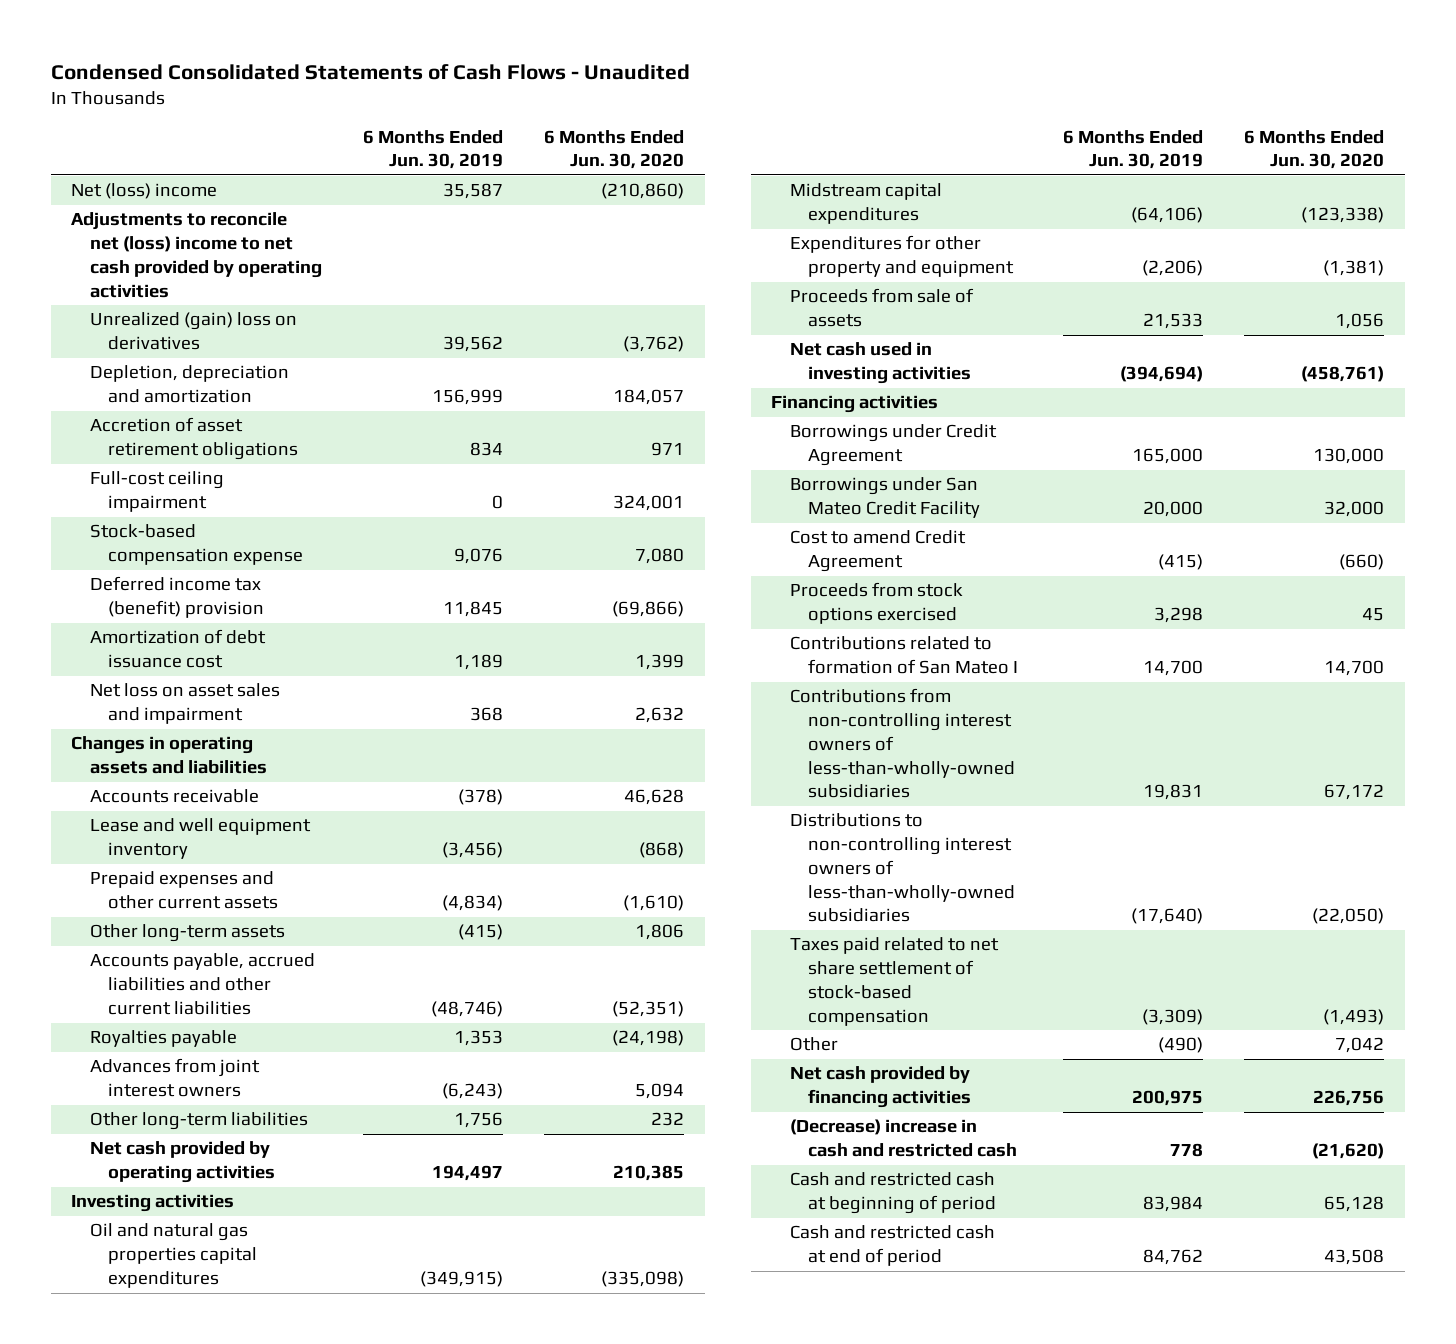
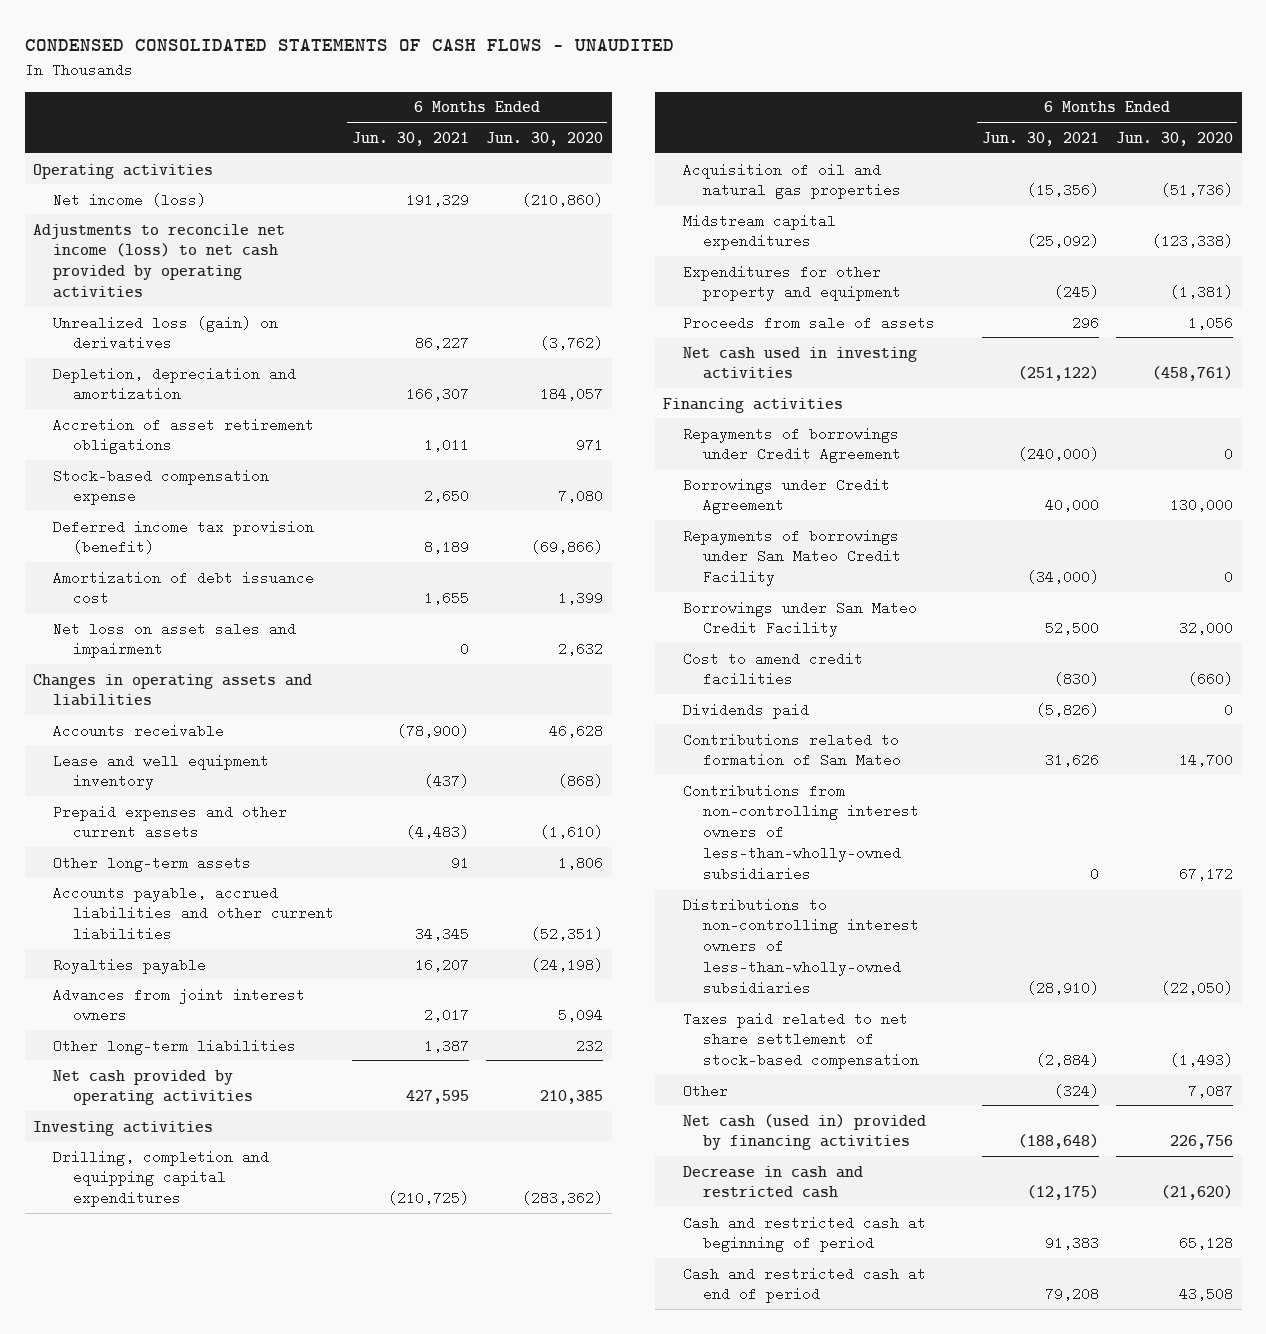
[50,64,690,81] Condensed Consolidated Statements of Cash Flows - Unaudited -> [24,39,674,52] CONDENSED CONSOLIDATED STATEMENTS OF CASH FLOWS - UNAUDITED
[363,129,504,170] 6 Months Ended Jun. 30, 2019 -> none
none -> [351,131,469,146] Jun. 30, 2021
none -> [33,163,214,179] Operating activities
[71,183,218,200] Net (loss) income -> [53,192,207,207] Net income (loss)
[71,212,322,298] Adjustments to reconcile net (loss) income to net cash provided by operating activities -> [33,223,286,299] Adjustments to reconcile net income (loss) to net cash provided by operating activities
[89,312,297,351] Unrealized (gain) loss on derivatives -> [53,315,279,351] Unrealized loss (gain) on derivatives
[89,471,224,513] Full-cost ceiling impairment -> none
[89,576,264,619] Deferred income tax (benefit) provision -> [53,519,315,555] Deferred income tax provision (benefit)
[89,1223,257,1288] Oil and natural gas properties capital expenditures -> [53,1149,270,1208] Drilling, completion and equipping capital expenditures
[601,1270,685,1287] (335,098) -> [522,1191,604,1206] (283,362)
none -> [683,162,902,200] Acquisition of oil and natural gas properties
none -> [683,426,902,464] Repayments of borrowings under Credit Agreement
none -> [683,528,902,587] Repayments of borrowings under San Mateo Credit Facility
[789,582,963,625] Proceeds from stock options exercised -> none
[789,530,966,573] Cost to amend Credit Agreement -> [683,651,864,687] Cost to amend credit facilities
none -> [683,702,810,719] Dividends paid
[789,636,1018,675] Contributions related to formation of San Mateo I -> [683,732,902,768] Contributions related to formation of San Mateo
[1335,1037,1385,1054] 7,042 -> [1188,1083,1234,1098] 7,087
[789,1066,971,1109] Net cash provided by financing activities -> [683,1113,927,1151] Net cash (used in) provided by financing activities
[789,1119,1017,1158] (Decrease) increase in cash and restricted cash -> [683,1165,864,1199] Decrease in cash and restricted cash

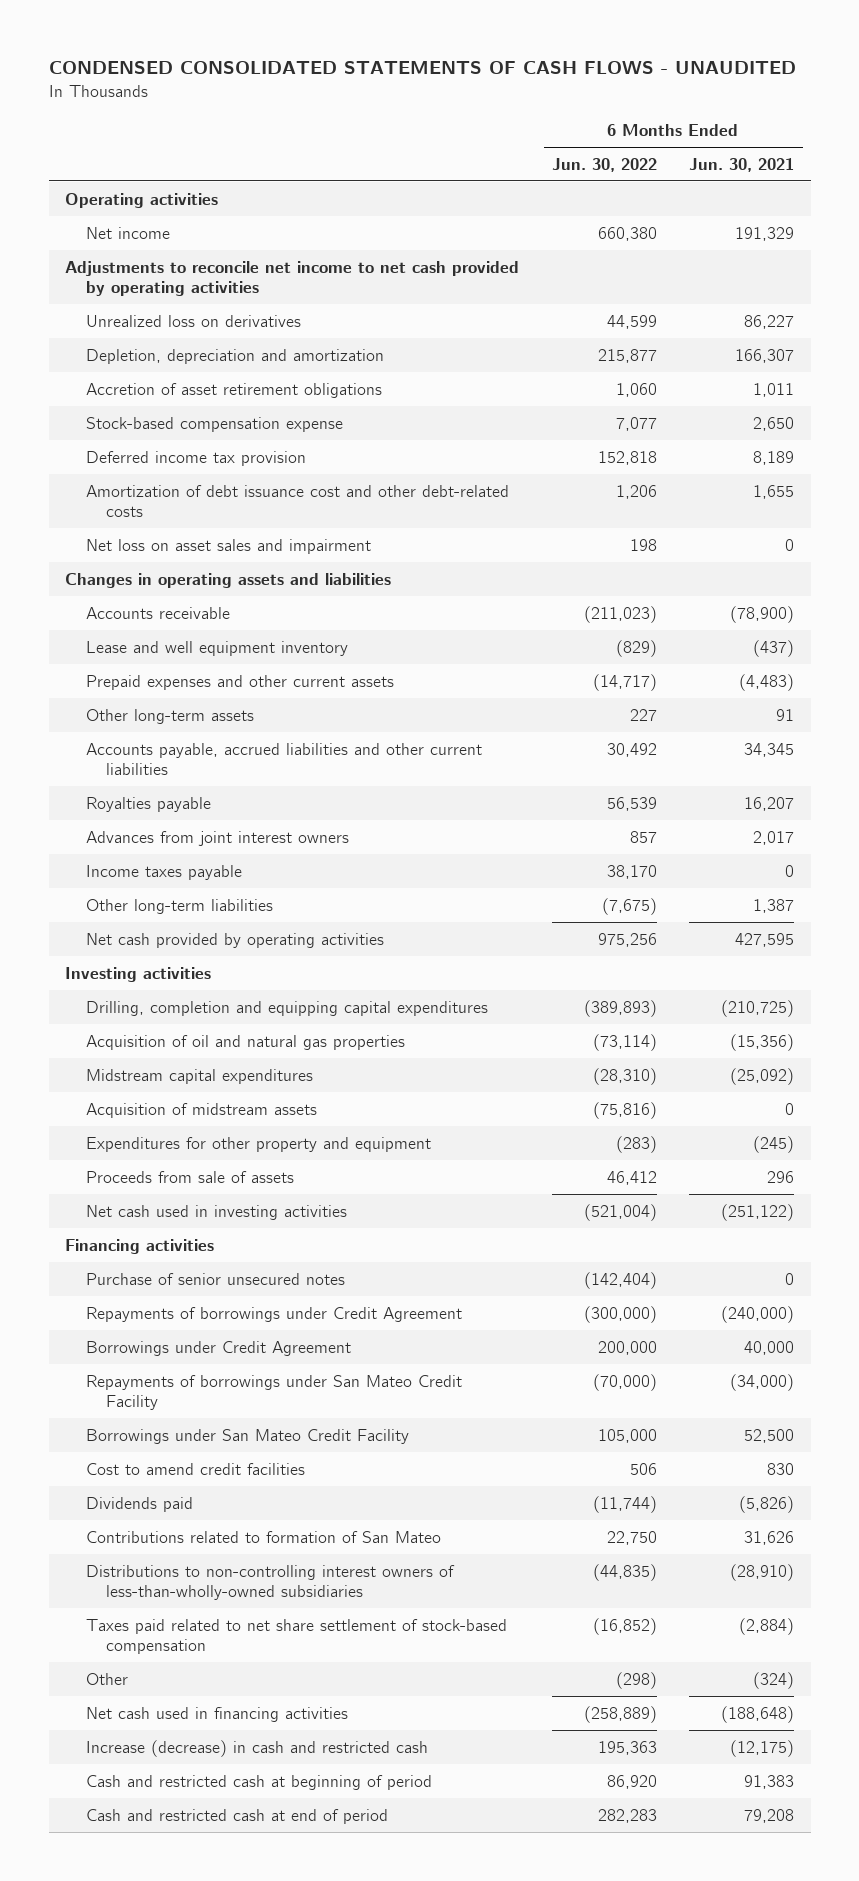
[486,131,604,146] Jun. 30, 2020 -> none
none -> [551,157,657,172] Jun. 30, 2022
[53,192,207,207] Net income (loss) -> [85,226,170,239] Net income
[33,223,286,299] Adjustments to reconcile net income (loss) to net cash provided by operating activities -> [65,260,520,296] Adjustments to reconcile net income to net cash provided by operating activities
[53,315,279,351] Unrealized loss (gain) on derivatives -> [85,314,301,327] Unrealized loss on derivatives
[53,519,315,555] Deferred income tax provision (benefit) -> [85,450,306,466] Deferred income tax provision
[53,570,315,606] Amortization of debt issuance cost -> [85,484,509,517] Amortization of debt issuance cost and other debt-related costs
none -> [85,864,242,880] Income taxes payable
none -> [85,1102,317,1118] Acquisition of midstream assets
none -> [85,1272,345,1285] Purchase of senior unsecured notes
[1053,672,1099,687] (830) -> [767,1462,795,1475] 830
[683,783,920,881] Contributions from non-controlling interest owners of less-than-wholly-owned subsidiaries -> none
[683,1113,927,1151] Net cash (used in) provided by financing activities -> [85,1706,348,1722] Net cash used in financing activities
[683,1165,864,1199] Decrease in cash and restricted cash -> [85,1739,428,1757] Increase (decrease) in cash and restricted cash

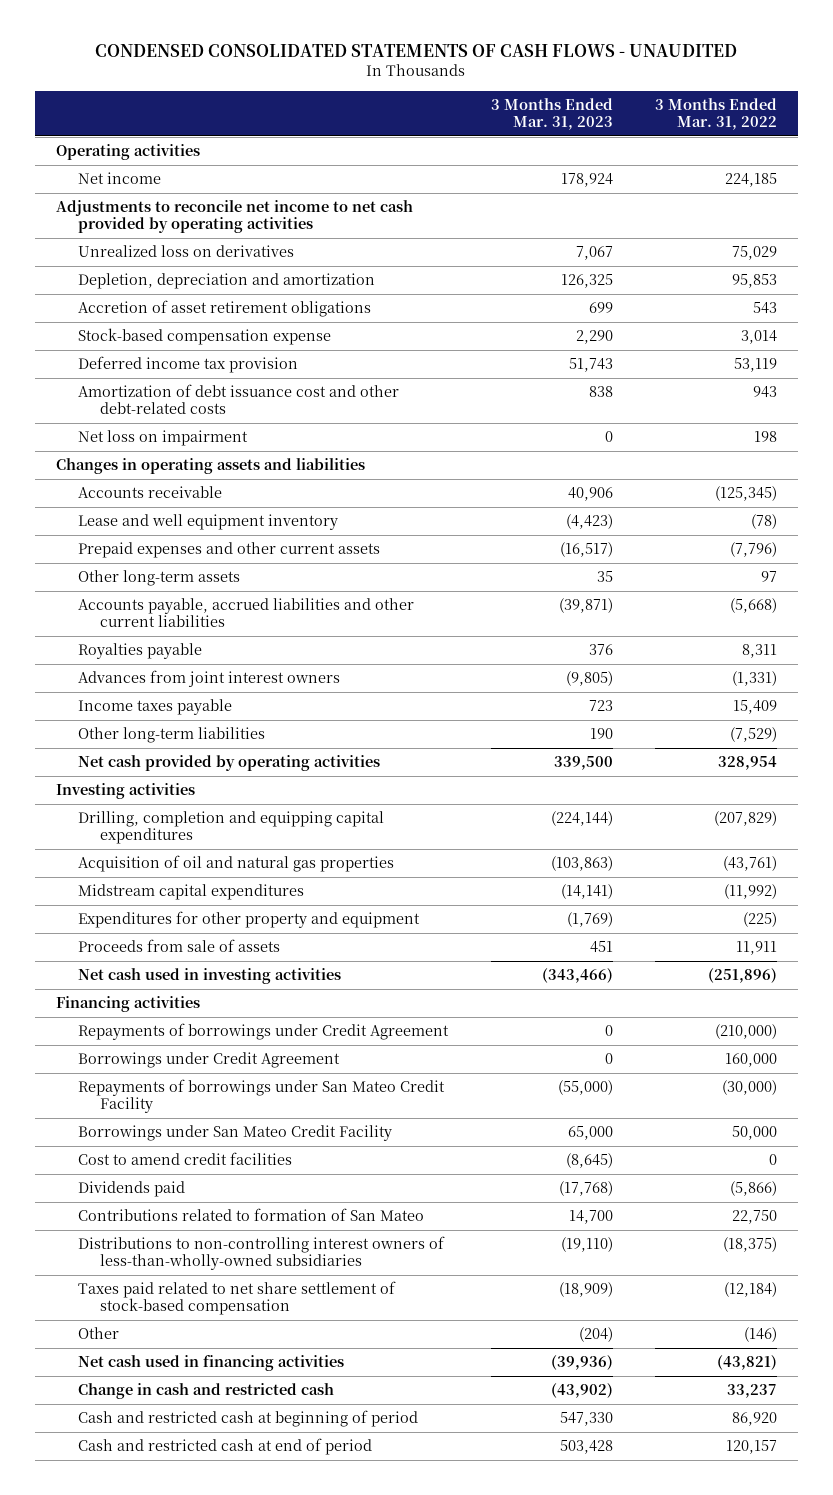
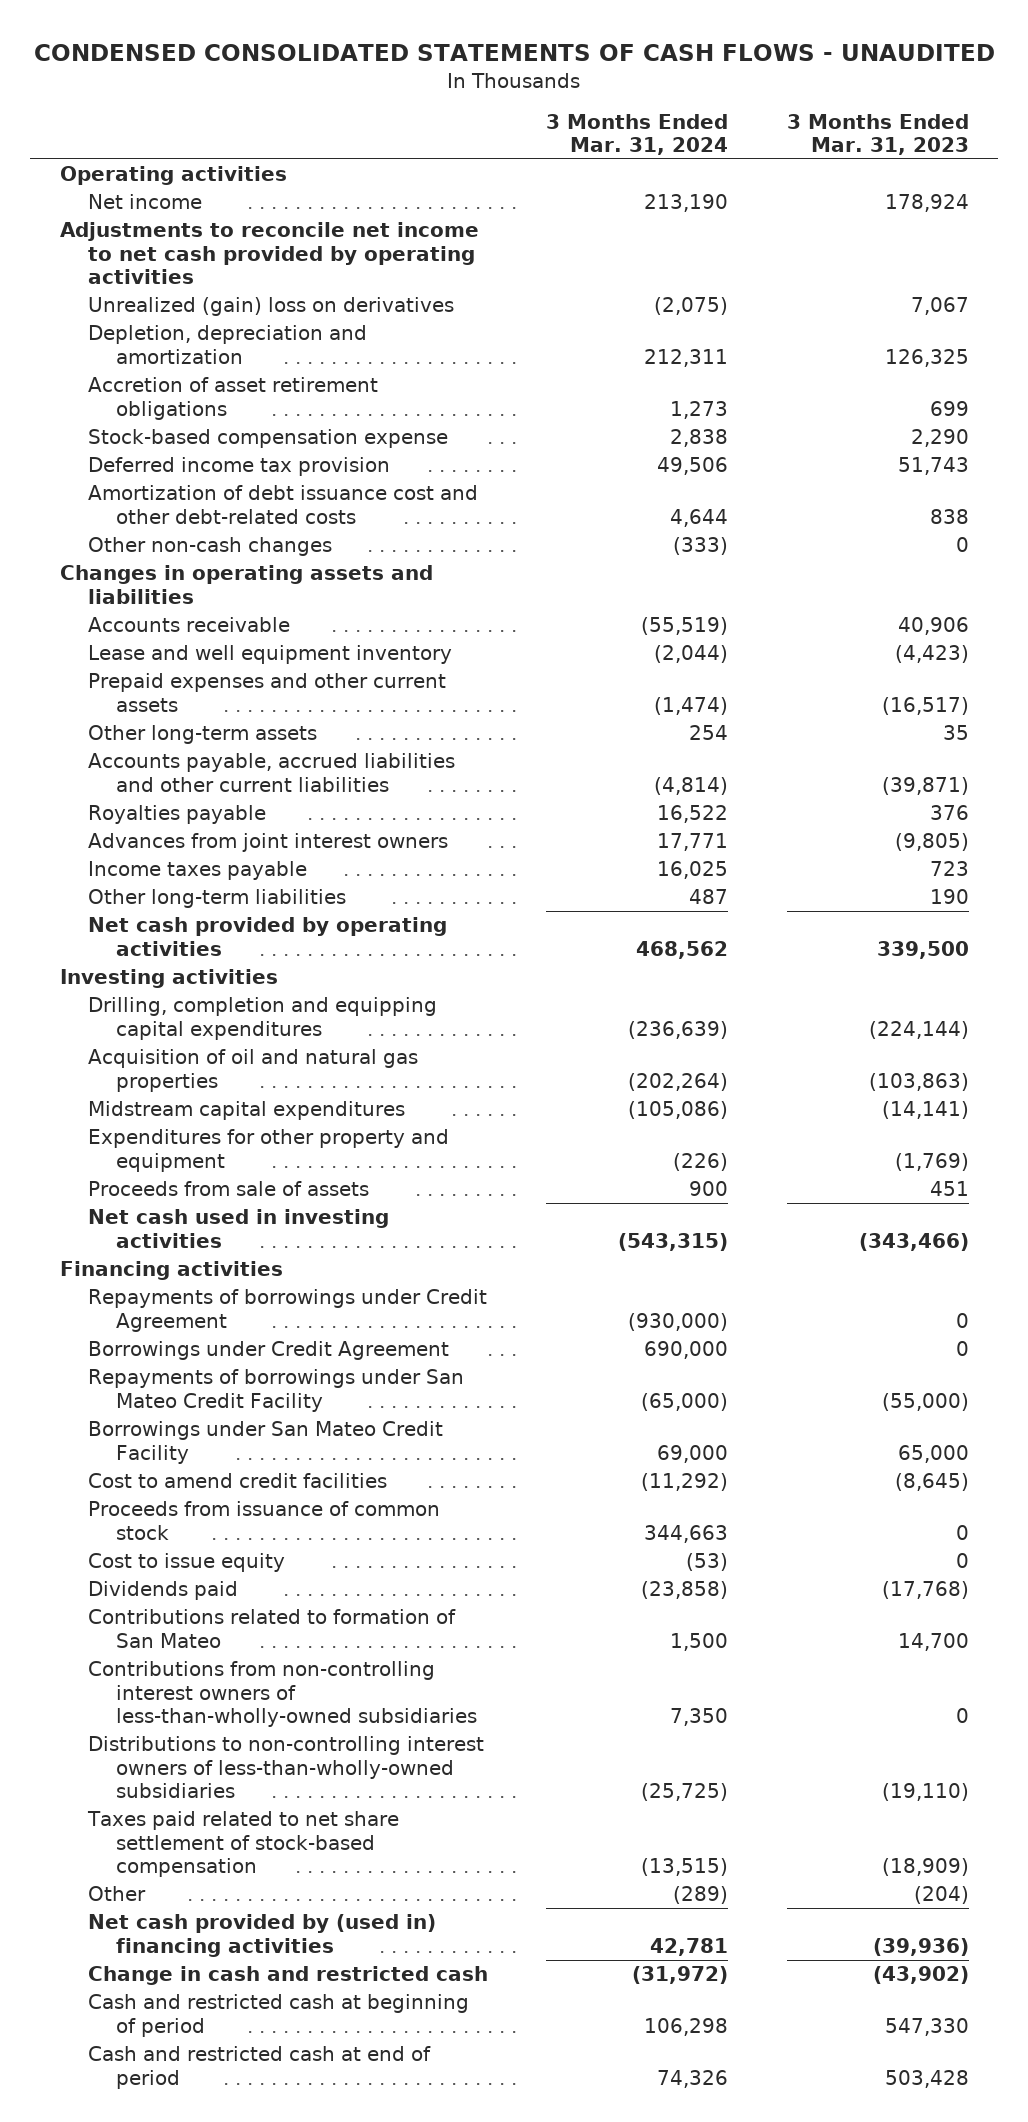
[654,98,777,131] 3 Months Ended Mar. 31, 2022 -> none
none -> [546,113,729,156] 3 Months Ended Mar. 31, 2024
[78,245,295,258] Unrealized loss on derivatives -> [87,297,454,317] Unrealized (gain) loss on derivatives
[78,430,249,447] Net loss on impairment -> none
none -> [87,537,332,557] Other non-cash changes
none -> [87,1501,440,1540] Proceeds from issuance of common stock
none -> [87,1553,285,1573] Cost to issue equity
none -> [87,1661,478,1727] Contributions from non-controlling interest owners of less-than-wholly-owned subsidiaries
[78,1355,345,1372] Net cash used in financing activities -> [87,1914,436,1957] Net cash provided by (used in) financing activities

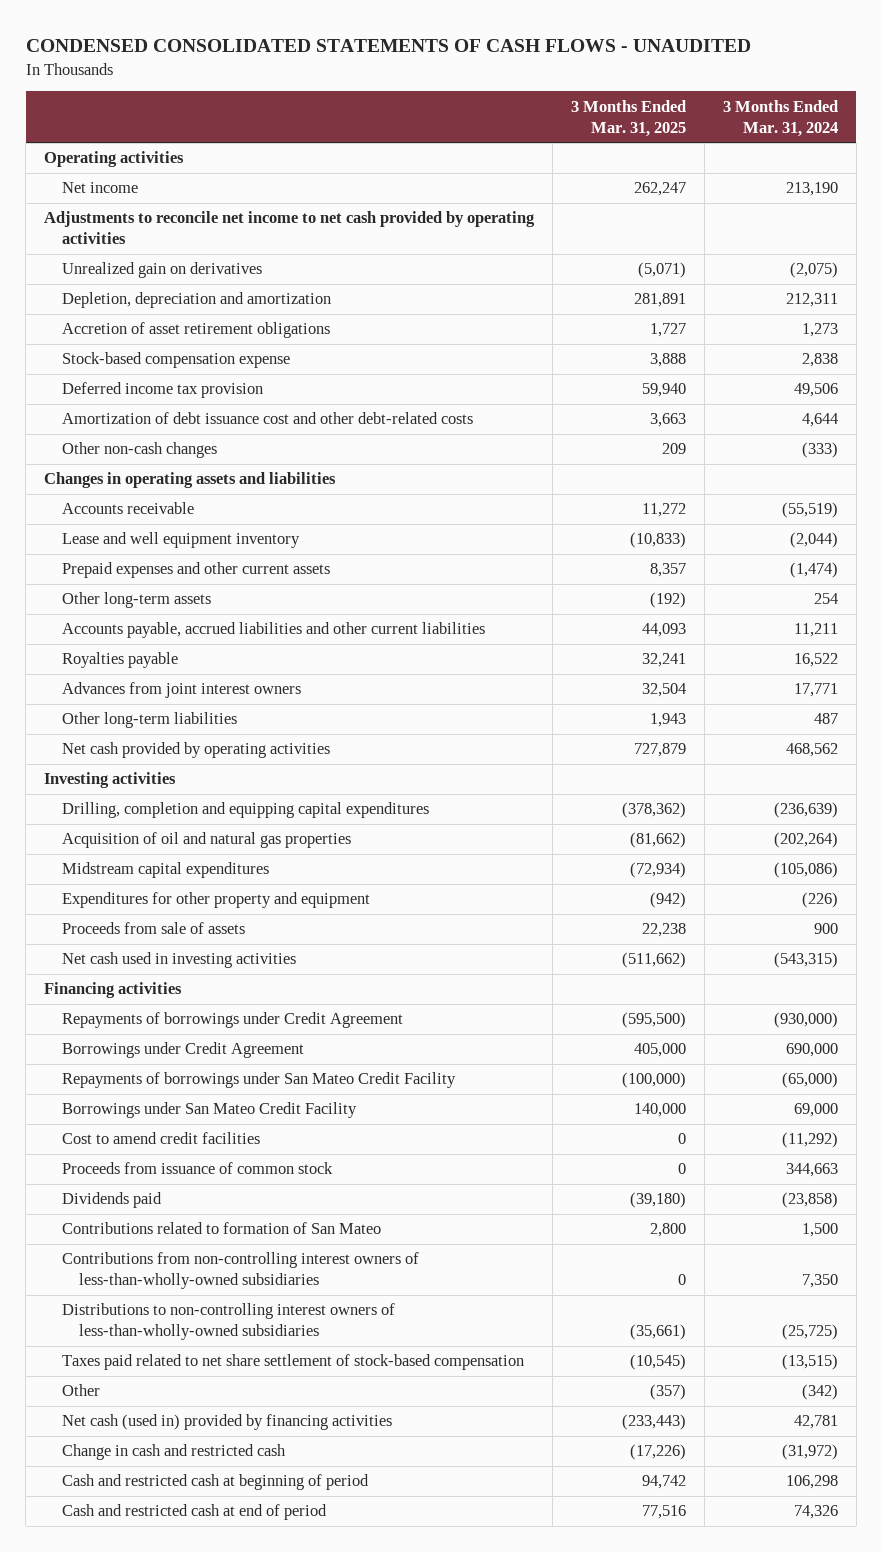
[786,113,969,156] 3 Months Ended Mar. 31, 2023 -> none
none -> [571,99,687,137] 3 Months Ended Mar. 31, 2025
[87,297,454,317] Unrealized (gain) loss on derivatives -> [61,262,262,279] Unrealized gain on derivatives
[654,776,729,795] (4,814) -> [794,623,839,638] 11,211
[87,861,307,881] Income taxes payable -> none
[87,1553,285,1573] Cost to issue equity -> none
[673,1886,729,1905] (289) -> [802,1384,839,1401] (342)
[87,1914,436,1957] Net cash provided by (used in) financing activities -> [61,1414,392,1431] Net cash (used in) provided by financing activities

